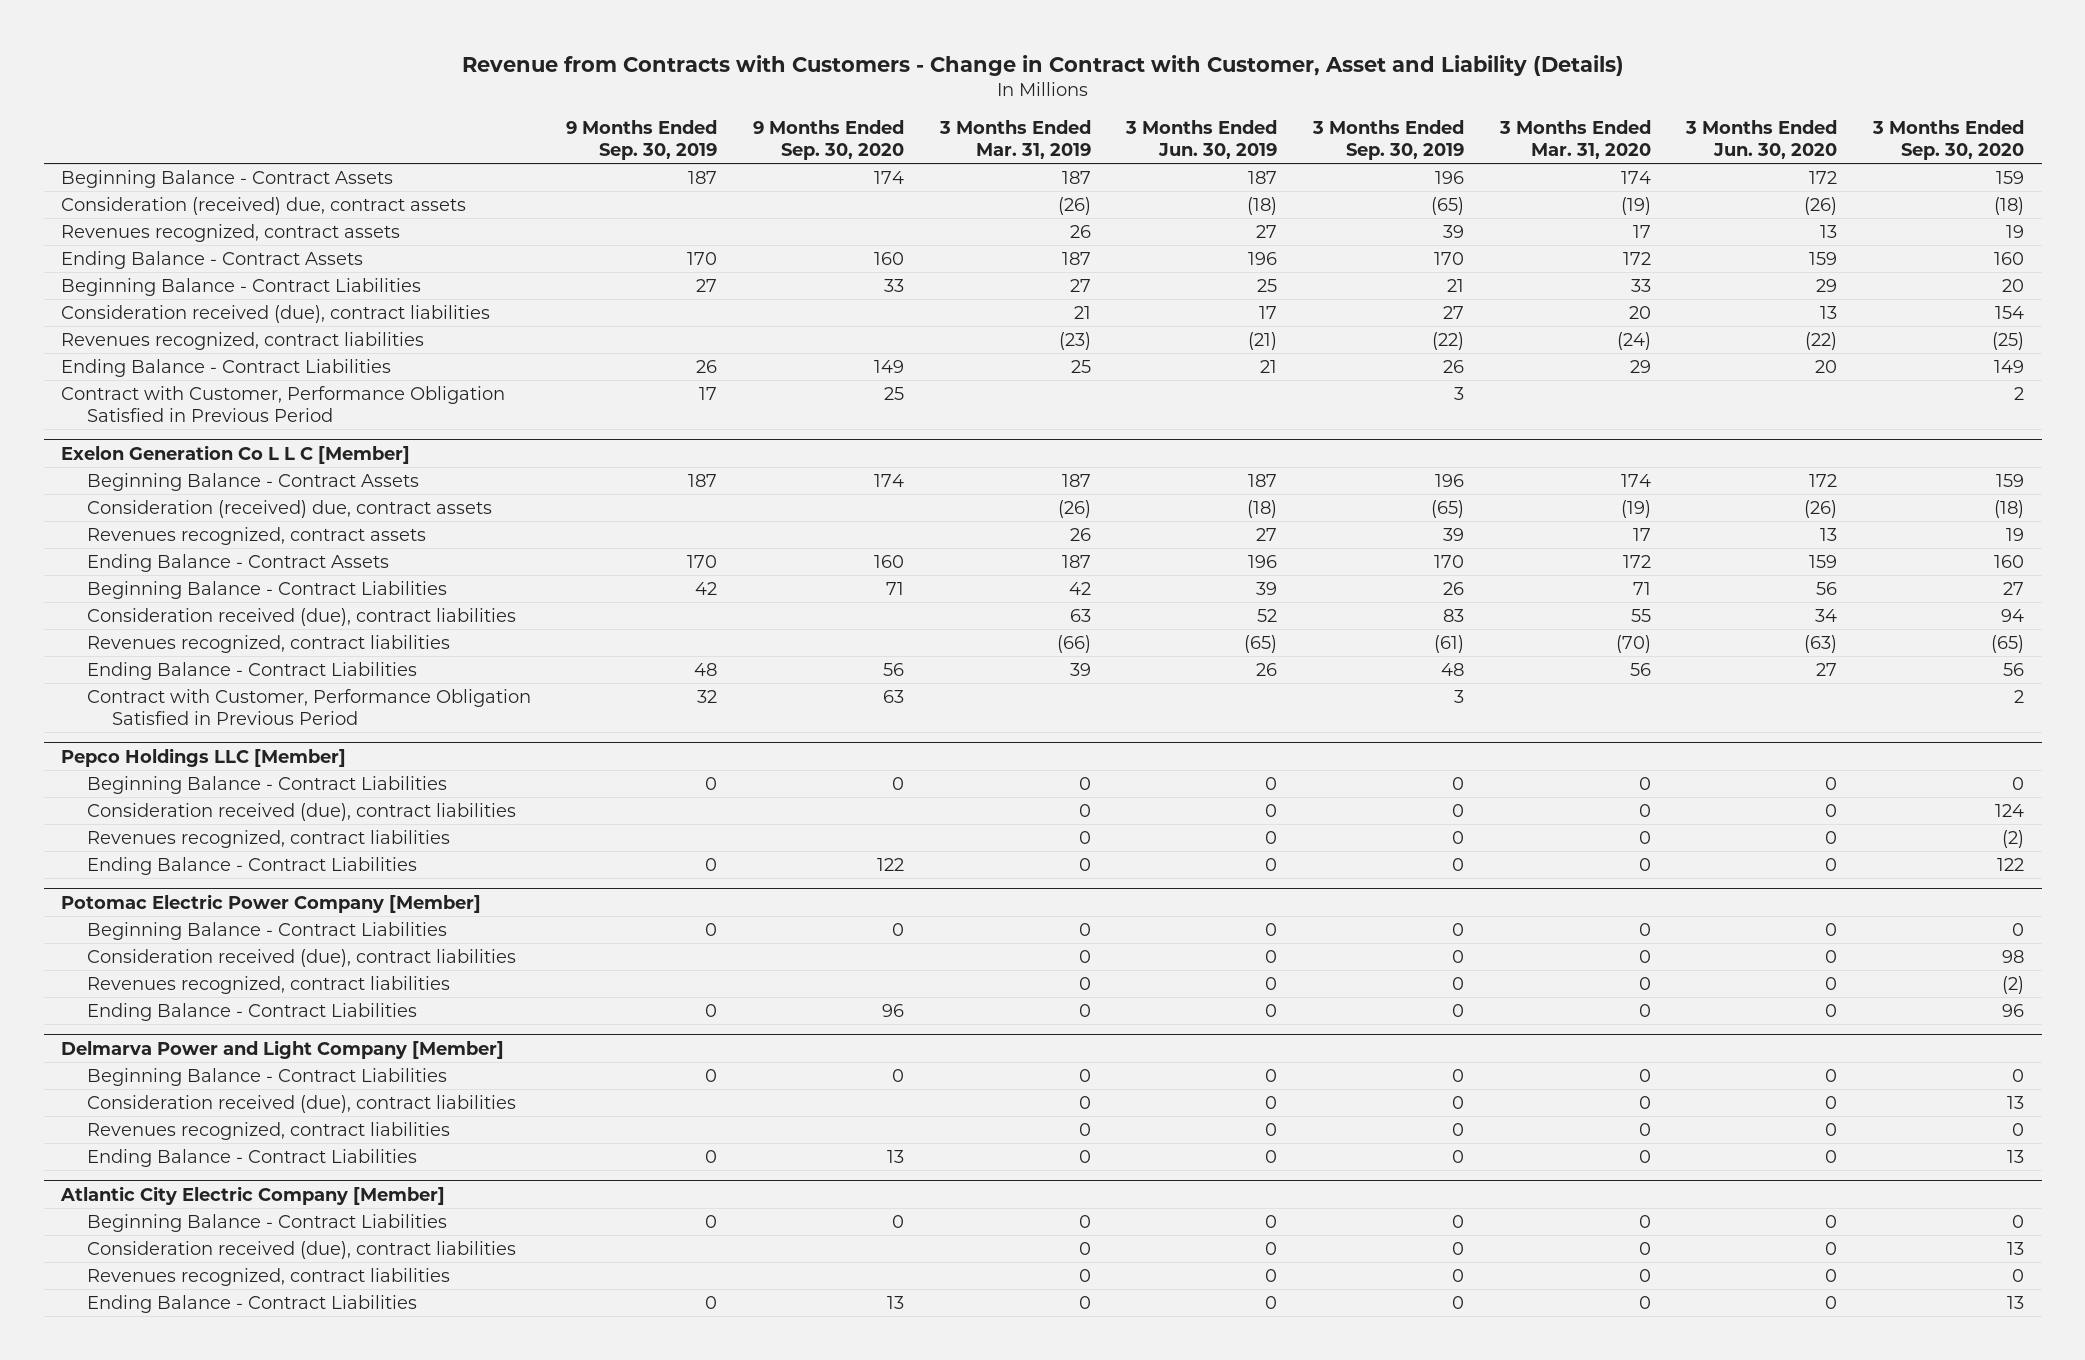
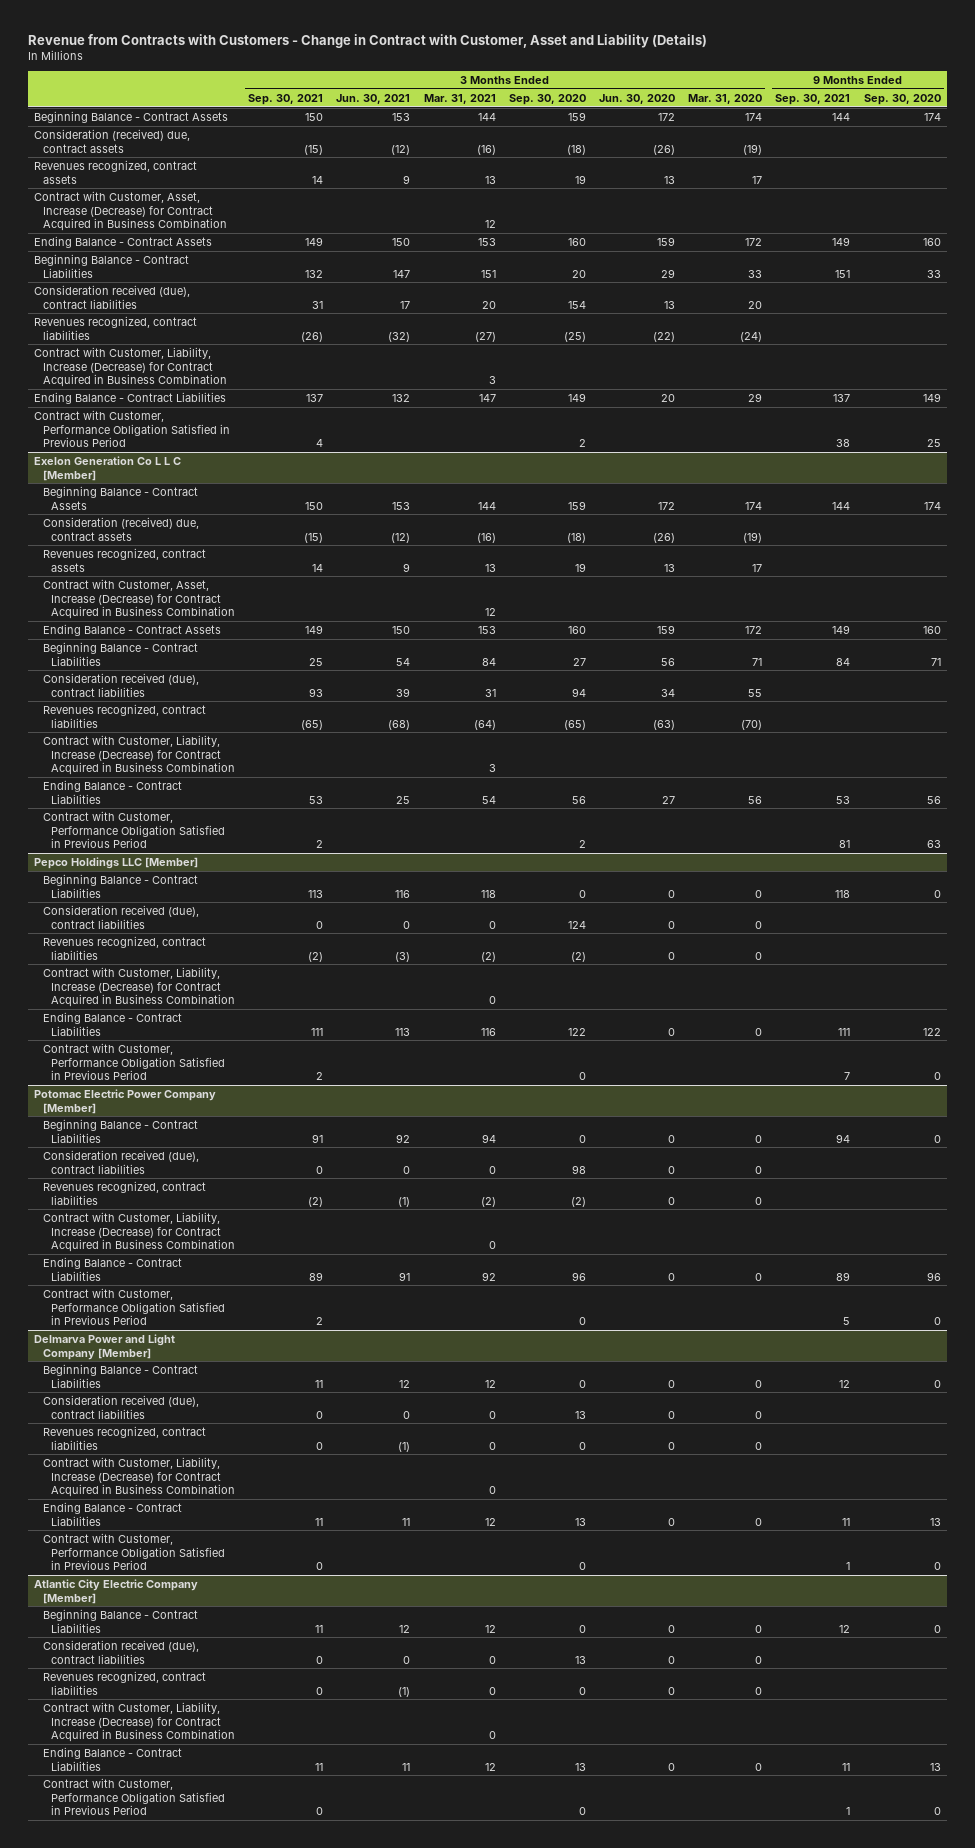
[566,120,718,160] 9 Months Ended Sep. 30, 2019 -> none
[938,120,1091,159] 3 Months Ended Mar. 31, 2019 -> none
[1125,120,1278,159] 3 Months Ended Jun. 30, 2019 -> none
[1311,120,1464,160] 3 Months Ended Sep. 30, 2019 -> none
none -> [248,93,324,105] Sep. 30, 2021
none -> [336,93,411,104] Jun. 30, 2021
none -> [423,93,496,104] Mar. 31, 2021
none -> [775,93,851,105] Sep. 30, 2021
none -> [34,190,227,232] Contract with Customer, Asset, Increase (Decrease) for Contract Acquired in Business Combination
none -> [34,346,227,388] Contract with Customer, Liability, Increase (Decrease) for Contract Acquired in Business Combination
none -> [42,578,235,620] Contract with Customer, Asset, Increase (Decrease) for Contract Acquired in Business Combination
none -> [42,734,235,776] Contract with Customer, Liability, Increase (Decrease) for Contract Acquired in Business Combination
none -> [42,966,235,1008] Contract with Customer, Liability, Increase (Decrease) for Contract Acquired in Business Combination
none -> [42,1042,225,1081] Contract with Customer, Performance Obligation Satisfied in Previous Period
none -> [42,1211,235,1253] Contract with Customer, Liability, Increase (Decrease) for Contract Acquired in Business Combination
none -> [42,1287,225,1326] Contract with Customer, Performance Obligation Satisfied in Previous Period
none -> [42,1456,235,1498] Contract with Customer, Liability, Increase (Decrease) for Contract Acquired in Business Combination
none -> [42,1532,225,1571] Contract with Customer, Performance Obligation Satisfied in Previous Period
none -> [42,1701,235,1743] Contract with Customer, Liability, Increase (Decrease) for Contract Acquired in Business Combination
none -> [42,1777,225,1816] Contract with Customer, Performance Obligation Satisfied in Previous Period

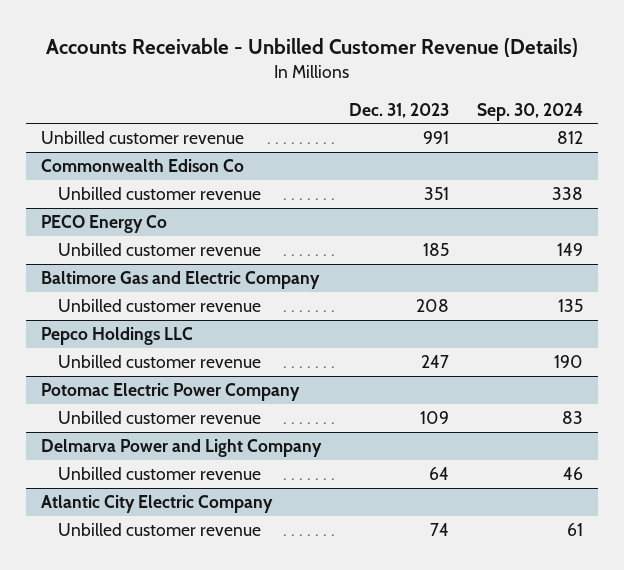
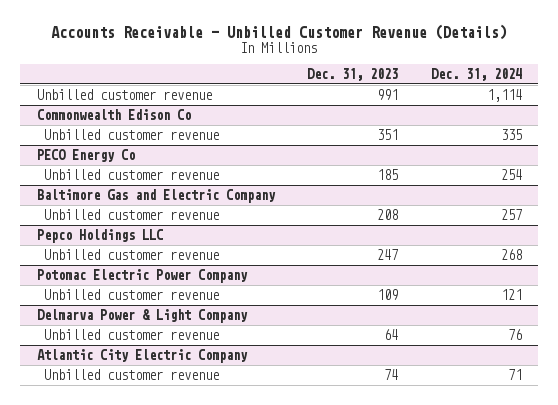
[477,102,584,121] Sep. 30, 2024 -> none
none -> [430,67,522,81] Dec. 31, 2024
[40,439,322,458] Delmarva Power and Light Company -> [36,309,248,324] Delmarva Power & Light Company

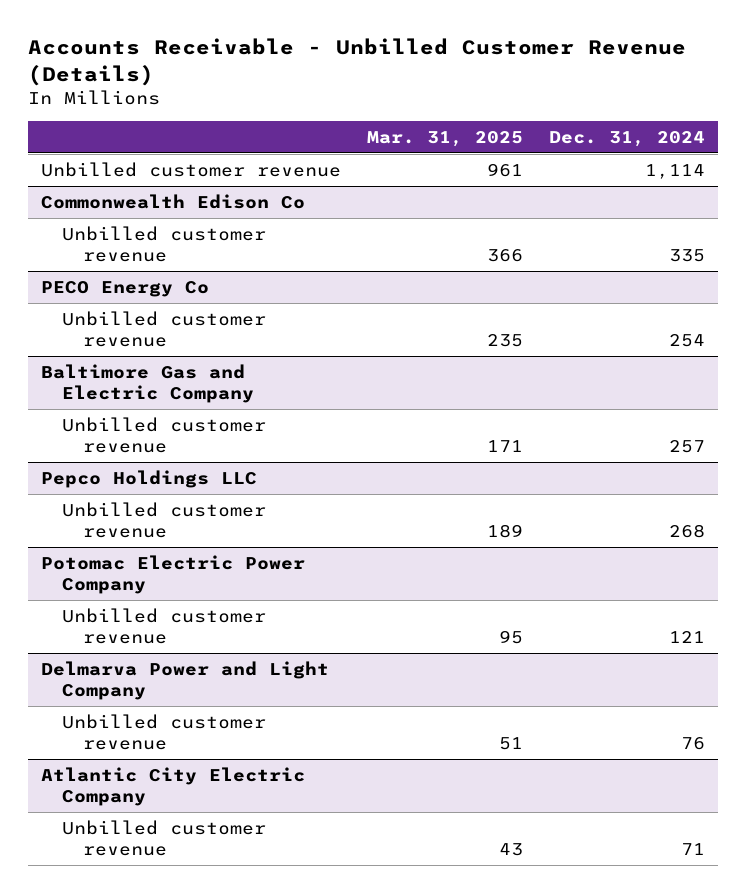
[307,67,399,81] Dec. 31, 2023 -> none
none -> [366,130,523,147] Mar. 31, 2025
[36,309,248,324] Delmarva Power & Light Company -> [40,660,329,701] Delmarva Power and Light Company

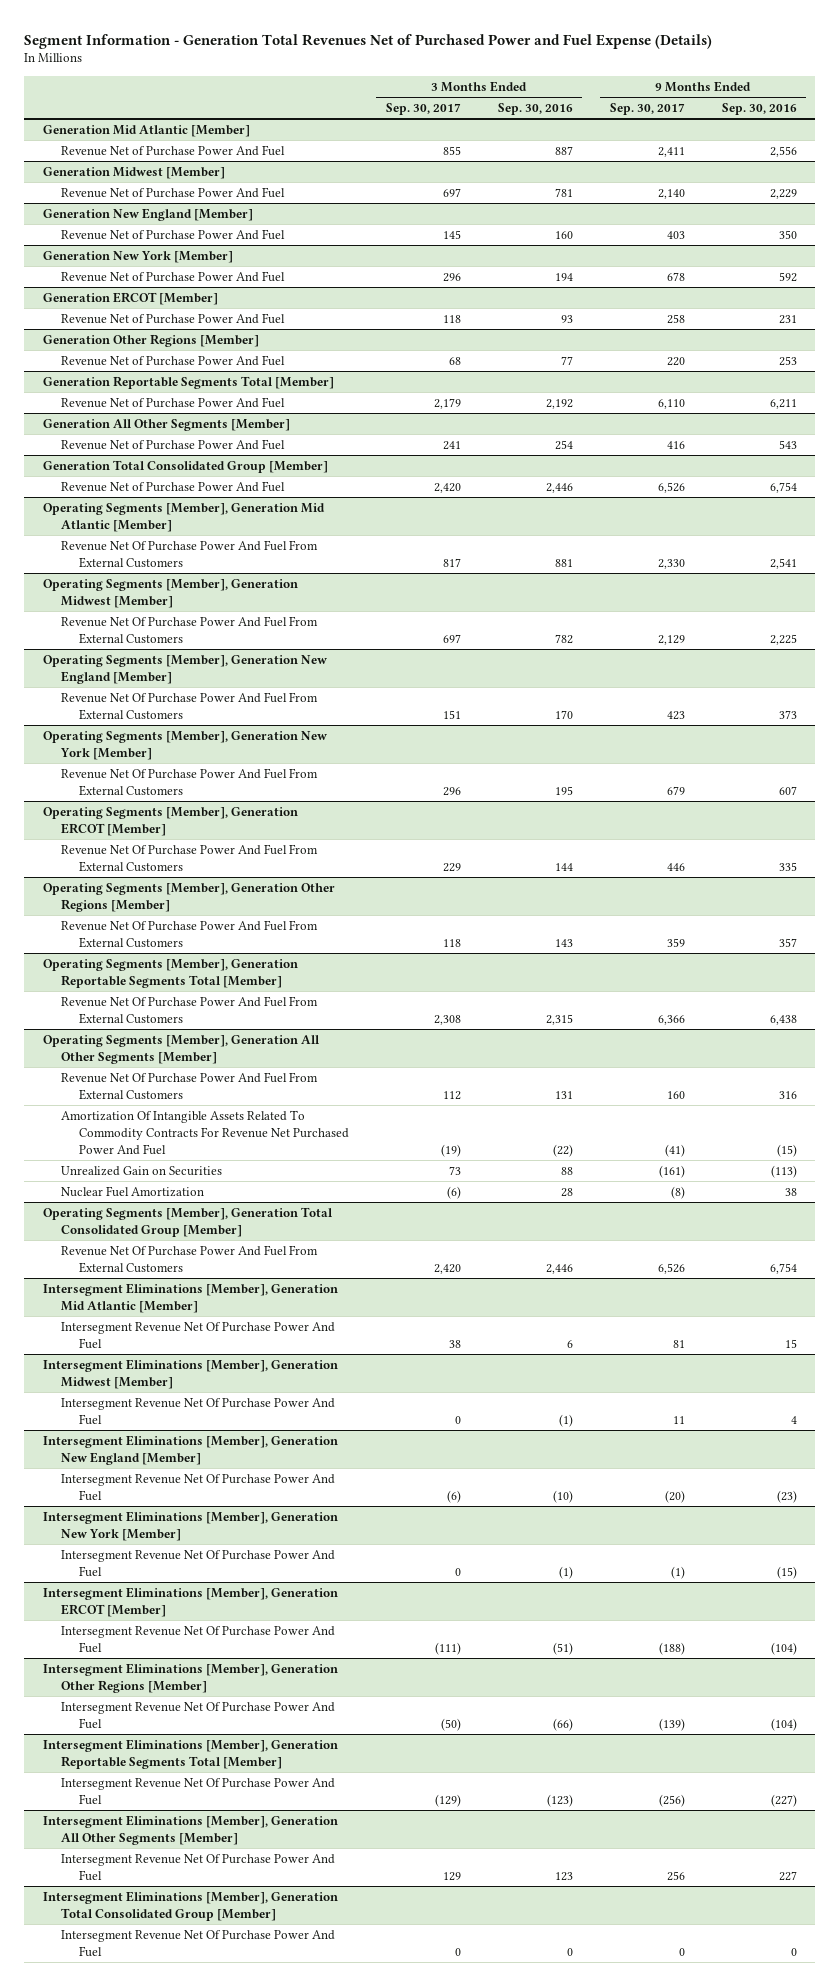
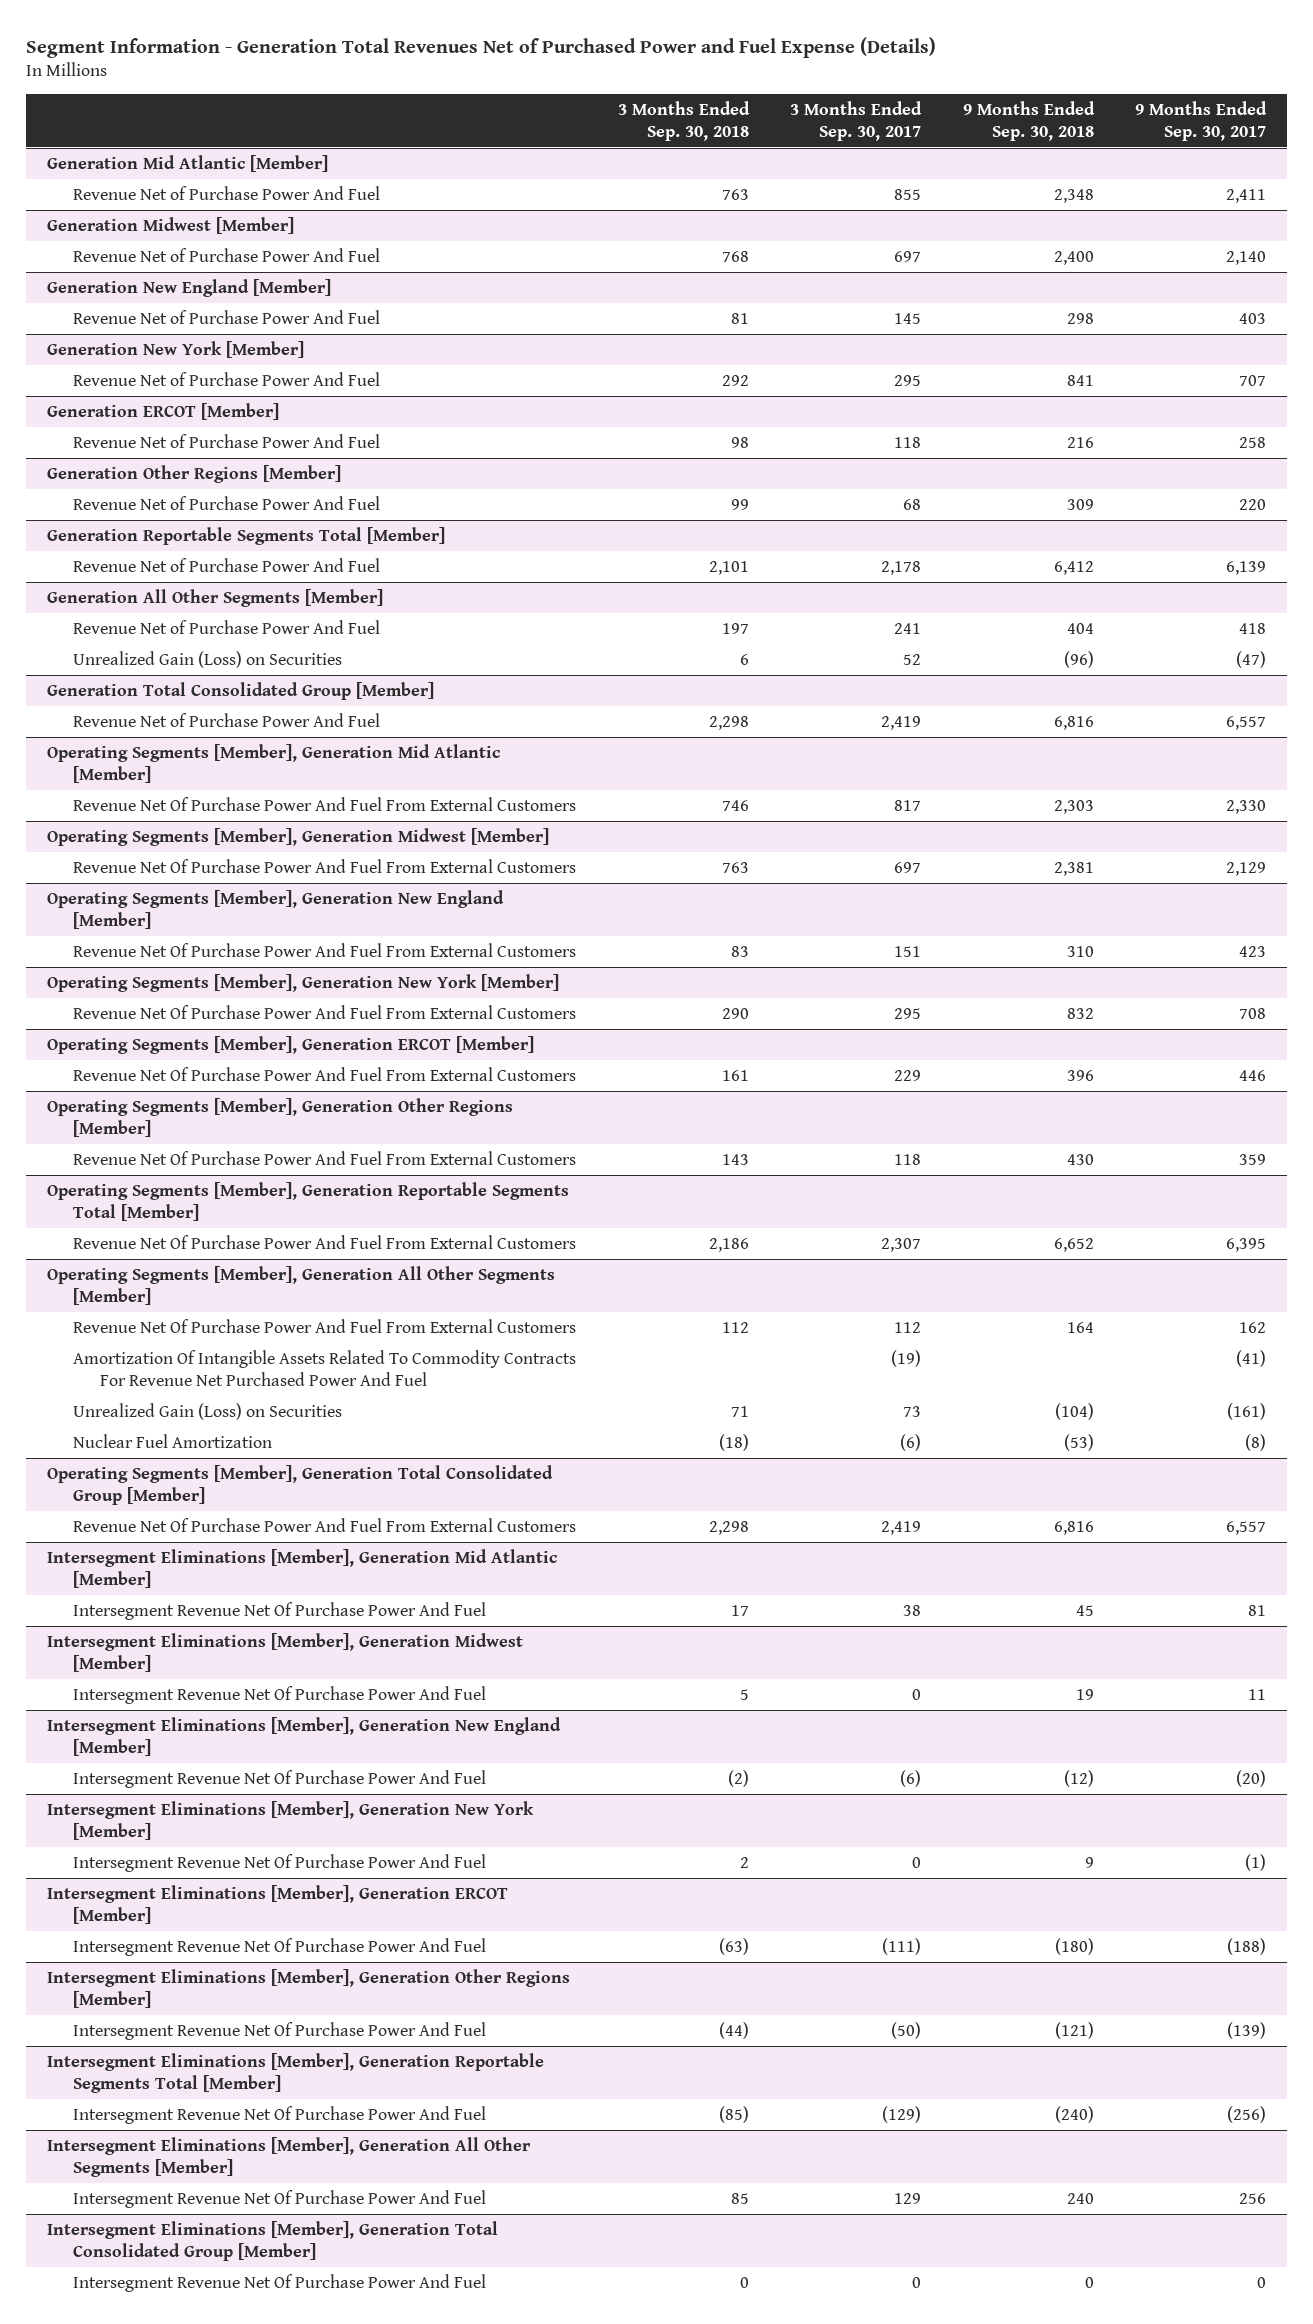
[497,103,573,116] Sep. 30, 2016 -> none
[721,103,797,116] Sep. 30, 2016 -> none
none -> [617,100,750,141] 3 Months Ended Sep. 30, 2018
none -> [962,100,1095,141] 9 Months Ended Sep. 30, 2018
[442,272,461,282] 296 -> [894,374,922,386] 295
[666,271,685,281] 678 -> [1239,374,1267,386] 707
[433,397,461,409] 2,179 -> [881,560,922,575] 2,178
[657,398,685,409] 6,110 -> [1226,560,1267,575] 6,139
[666,440,685,449] 416 -> [1239,622,1267,634] 418
none -> [73,650,343,668] Unrealized Gain (Loss) on Securities
[433,482,461,493] 2,420 -> [881,715,922,730] 2,419
[657,481,685,493] 6,526 -> [1226,715,1267,730] 6,557
[442,787,461,797] 296 -> [894,1007,922,1019] 295
[666,786,685,796] 679 -> [1239,1007,1267,1019] 708
[433,1015,461,1026] 2,308 -> [881,1237,922,1252] 2,307
[657,1015,685,1026] 6,366 -> [1226,1237,1267,1252] 6,395
[666,1091,685,1100] 160 -> [1239,1321,1267,1333] 162
[60,1165,222,1176] Unrealized Gain on Securities -> [73,1402,343,1420] Unrealized Gain (Loss) on Securities
[433,1264,461,1275] 2,420 -> [881,1520,922,1535] 2,419
[657,1263,685,1275] 6,526 -> [1226,1520,1267,1535] 6,557

